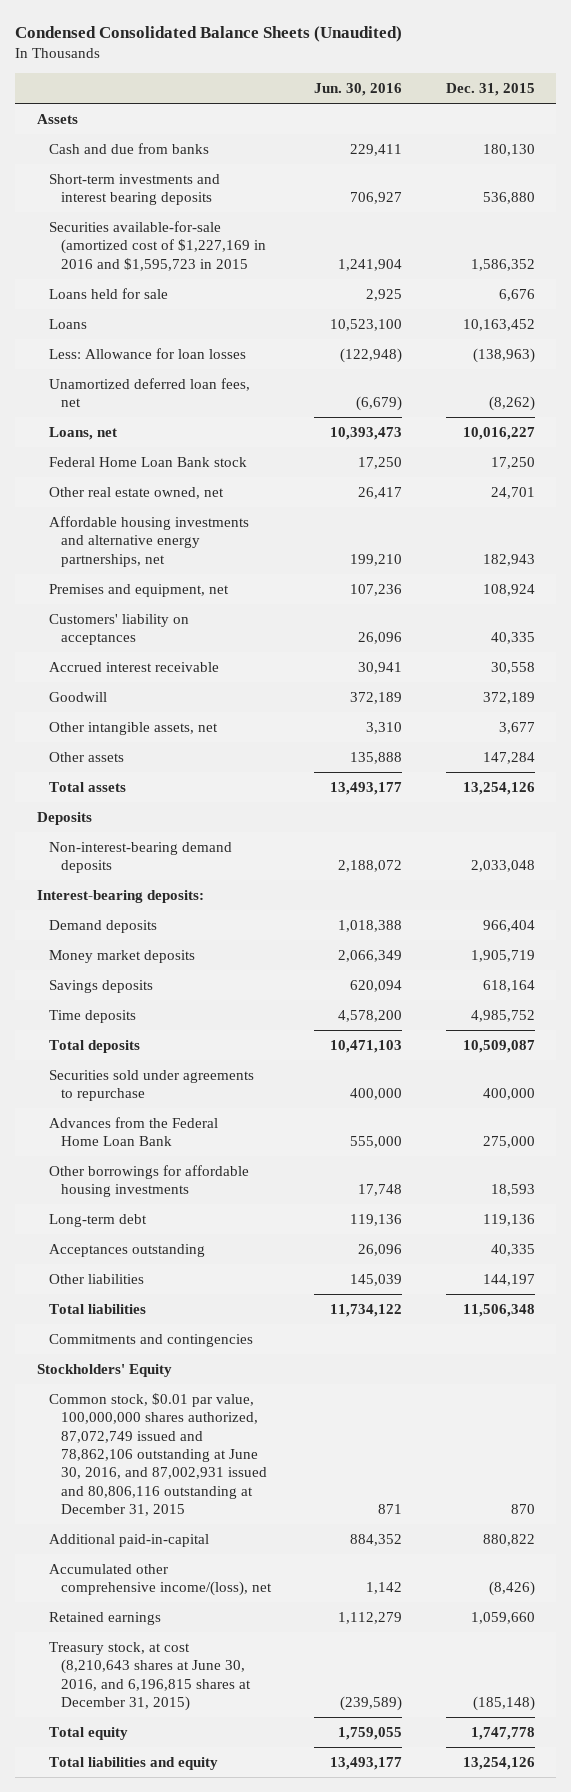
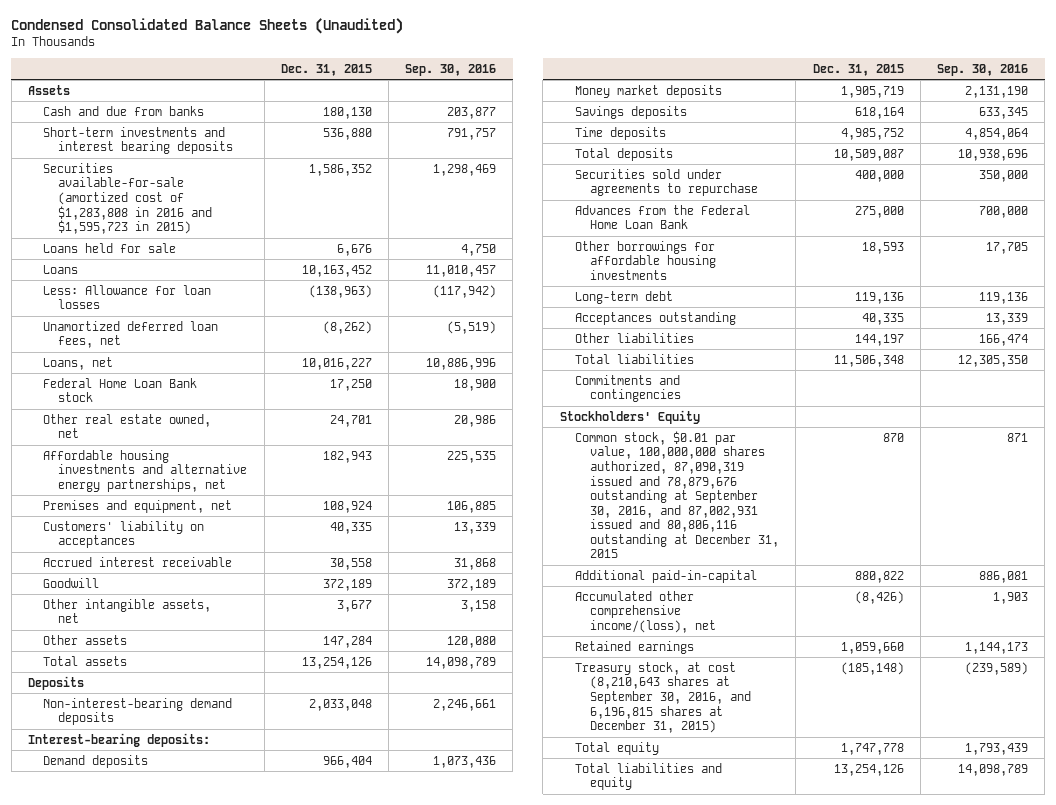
[314,83,403,97] Jun. 30, 2016 -> none
none -> [405,64,497,77] Sep. 30, 2016
[48,220,266,271] Securities available-for-sale (amortized cost of $1,227,169 in 2016 and $1,595,723 in 2015 -> [43,162,213,235] Securities available-for-sale (amortized cost of $1,283,808 in 2016 and $1,595,723 in 2015)
[48,1392,267,1517] Common stock, $0.01 par value, 100,000,000 shares authorized, 87,072,749 issued and 78,862,106 outstanding at June 30, 2016, and 87,002,931 issued and 80,806,116 outstanding at December 31, 2015 -> [574,430,780,559] Common stock, $0.01 par value, 100,000,000 shares authorized, 87,090,319 issued and 78,879,676 outstanding at September 30, 2016, and 87,002,931 issued and 80,806,116 outstanding at December 31, 2015
[48,1641,251,1712] Treasury stock, at cost (8,210,643 shares at June 30, 2016, and 6,196,815 shares at December 31, 2015) -> [574,661,752,734] Treasury stock, at cost (8,210,643 shares at September 30, 2016, and 6,196,815 shares at December 31, 2015)

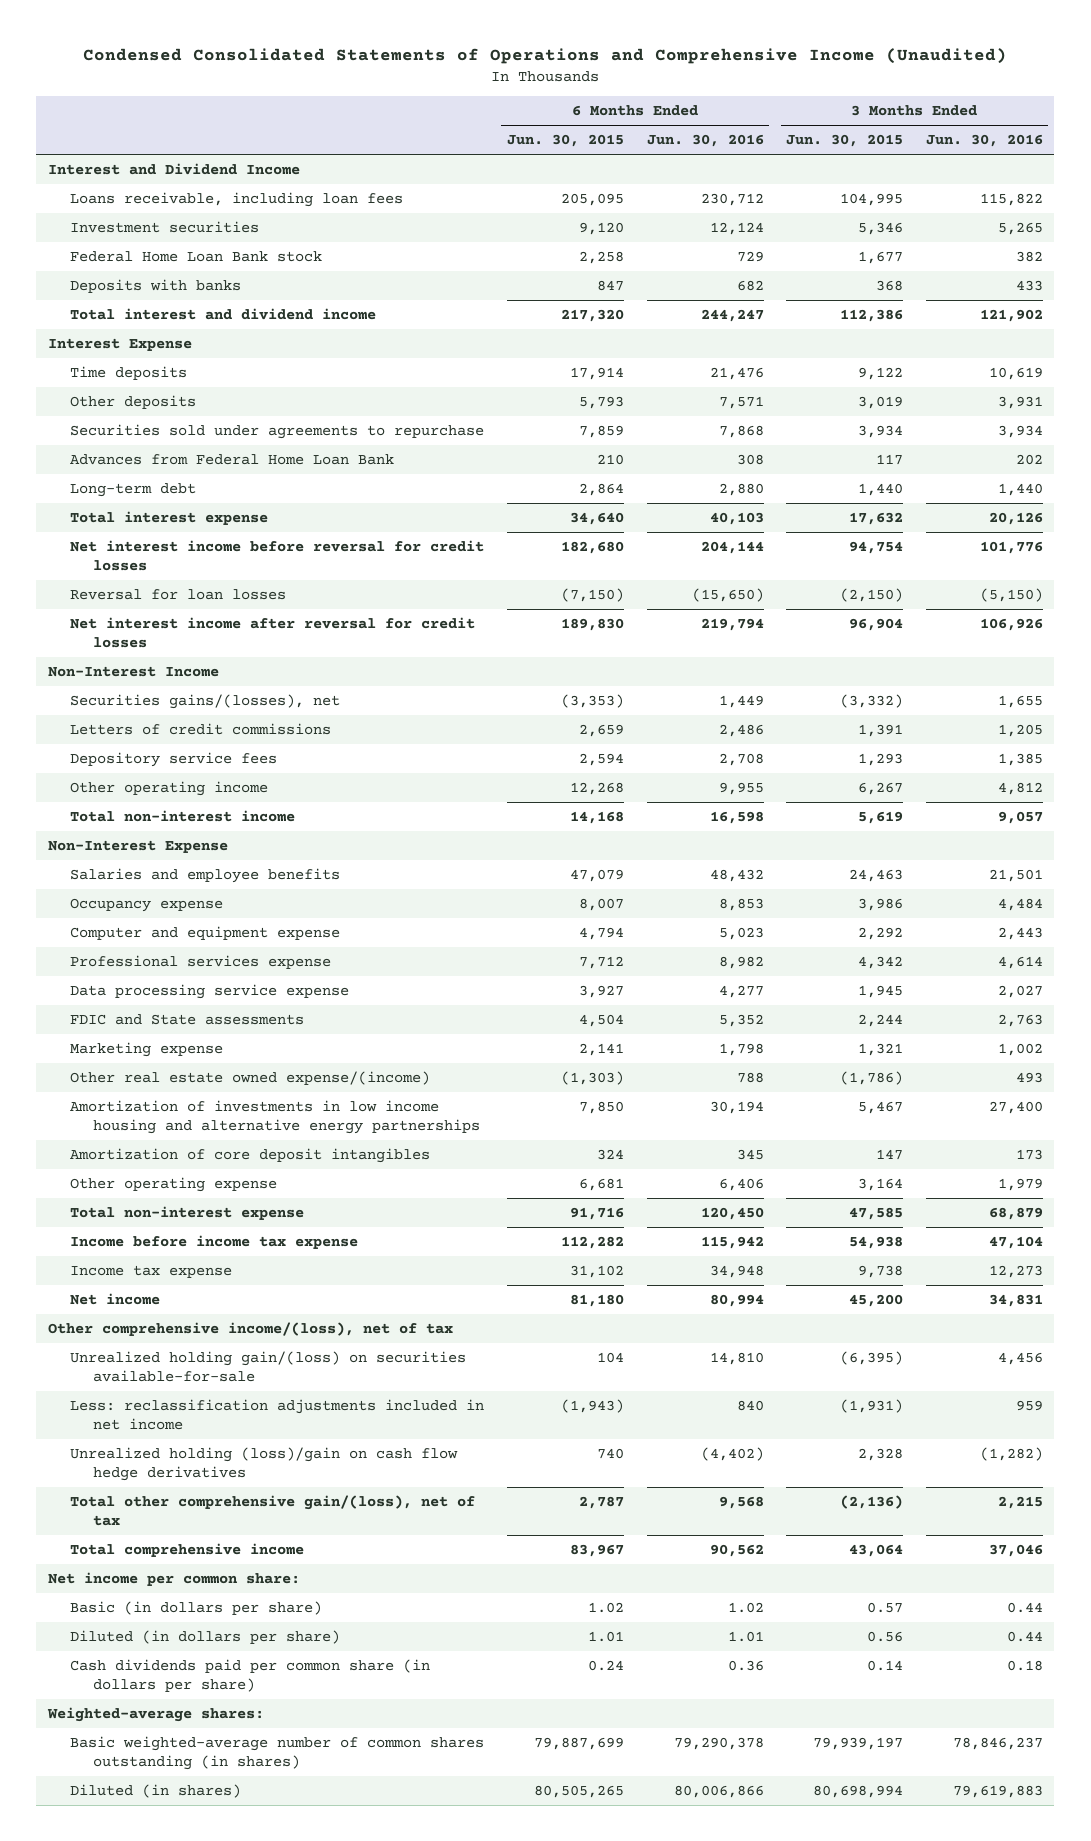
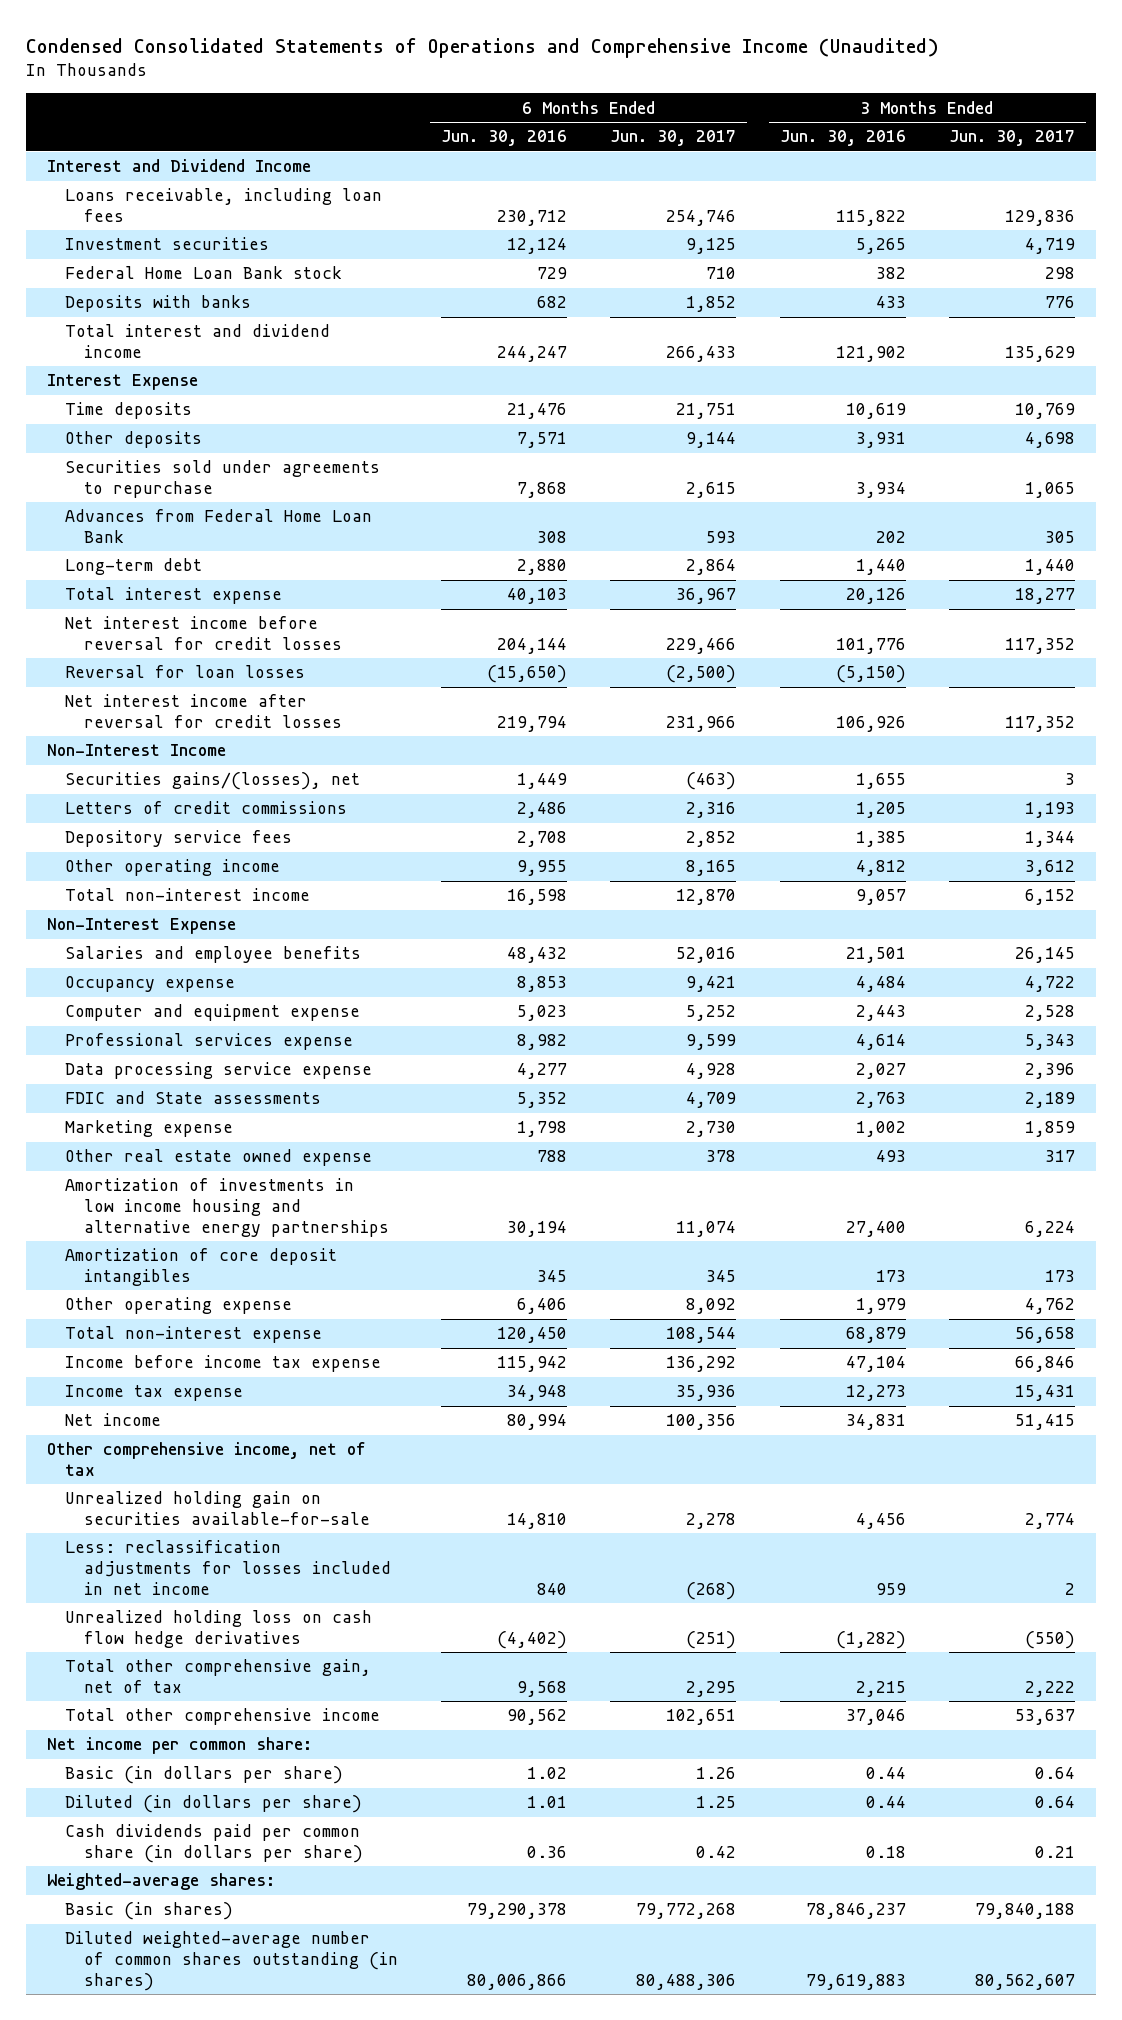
[507,134,625,148] Jun. 30, 2015 -> none
[786,134,904,148] Jun. 30, 2015 -> none
none -> [610,130,737,147] Jun. 30, 2017
none -> [948,130,1075,147] Jun. 30, 2017
[70,1070,431,1085] Other real estate owned expense/(income) -> [65,1149,373,1167] Other real estate owned expense
[47,1321,453,1336] Other comprehensive income/(loss), net of tax -> [47,1442,367,1477] Other comprehensive income, net of tax
[70,1350,467,1382] Unrealized holding gain/(loss) on securities available-for-sale -> [65,1491,370,1526] Unrealized holding gain on securities available-for-sale
[70,1398,485,1430] Less: reclassification adjustments included in net income -> [65,1540,391,1595] Less: reclassification adjustments for losses included in net income
[70,1446,459,1481] Unrealized holding (loss)/gain on cash flow hedge derivatives -> [65,1610,373,1649] Unrealized holding loss on cash flow hedge derivatives
[70,1494,476,1526] Total other comprehensive gain/(loss), net of tax -> [65,1659,372,1694] Total other comprehensive gain, net of tax
[70,1542,305,1557] Total comprehensive income -> [65,1708,381,1726] Total other comprehensive income
[70,1735,485,1770] Basic weighted-average number of common shares outstanding (in shares) -> [65,1902,234,1921] Basic (in shares)
[70,1783,242,1798] Diluted (in shares) -> [65,1931,398,1991] Diluted weighted-average number of common shares outstanding (in shares)

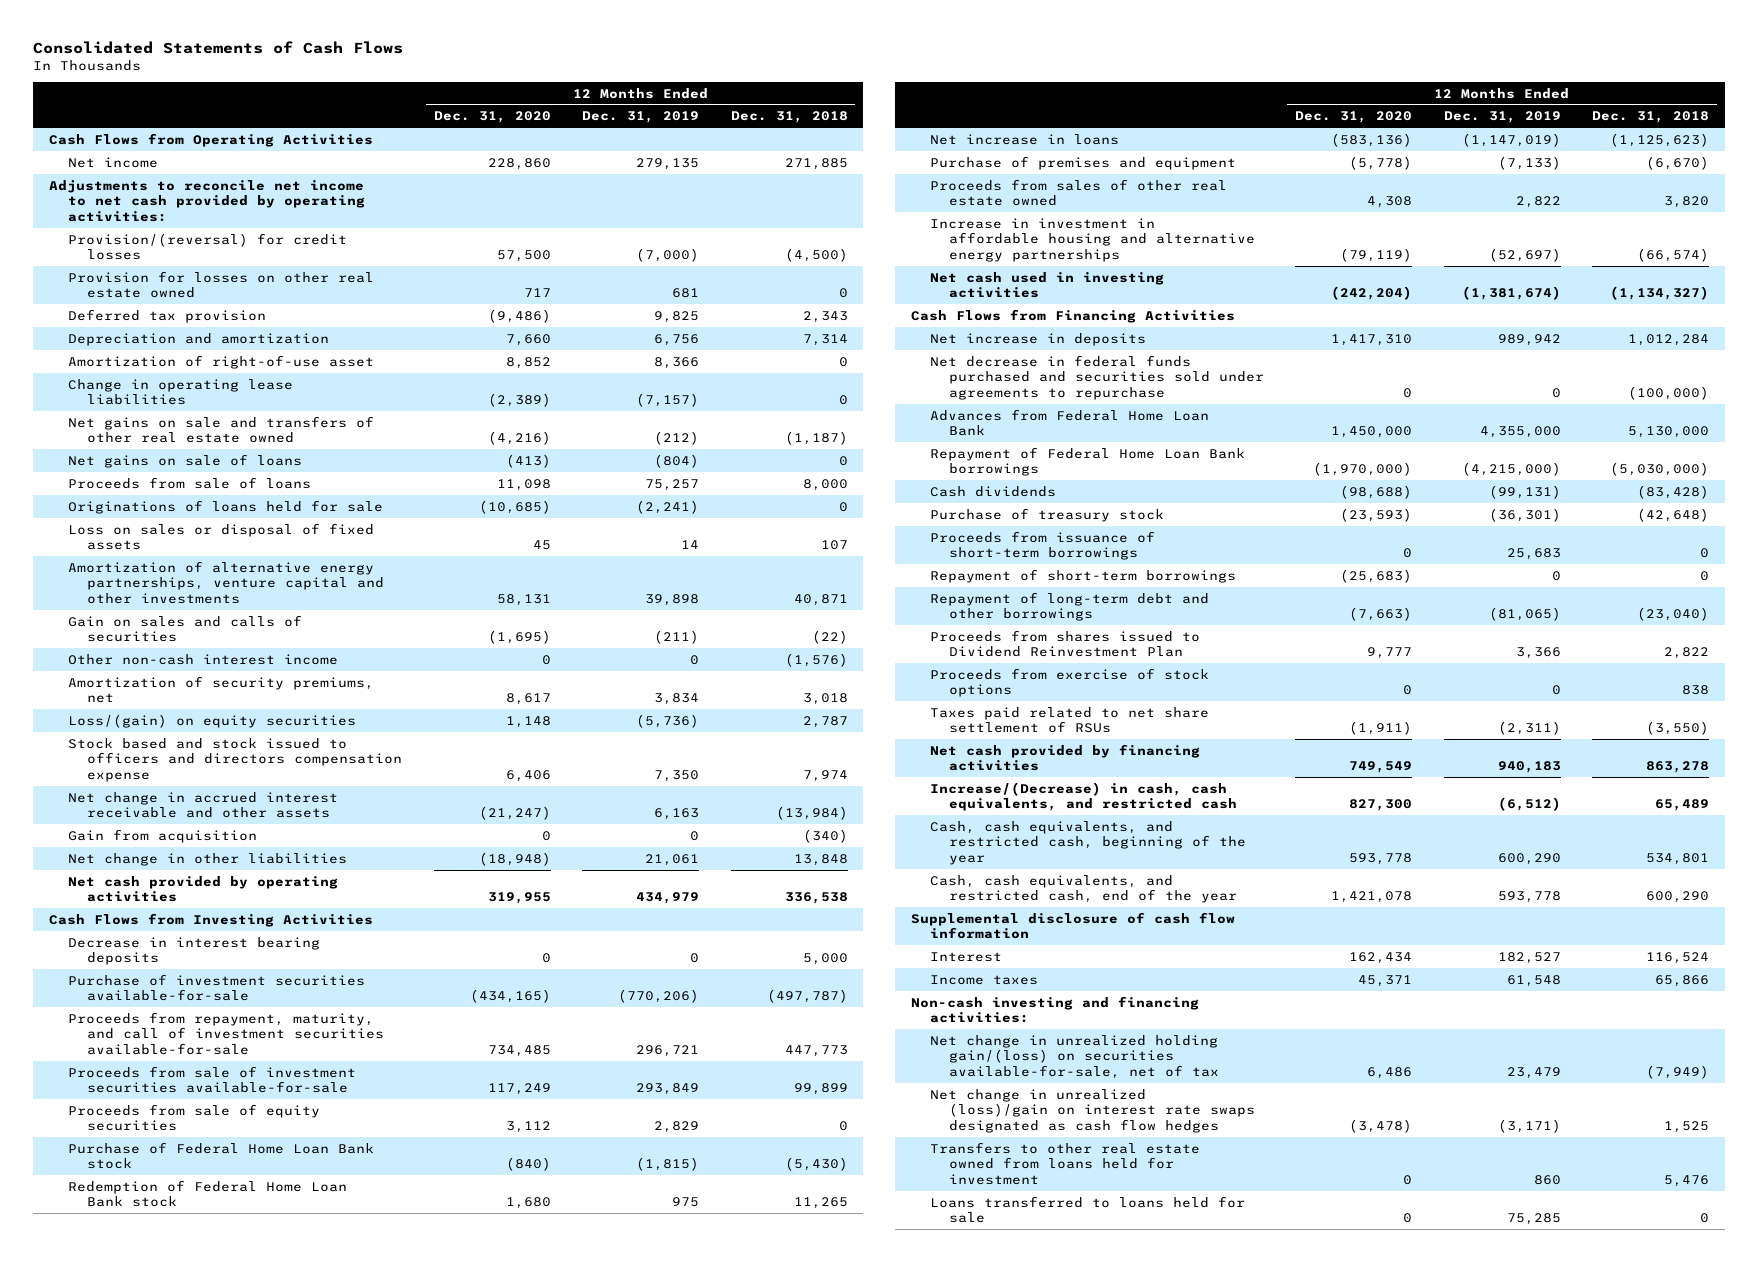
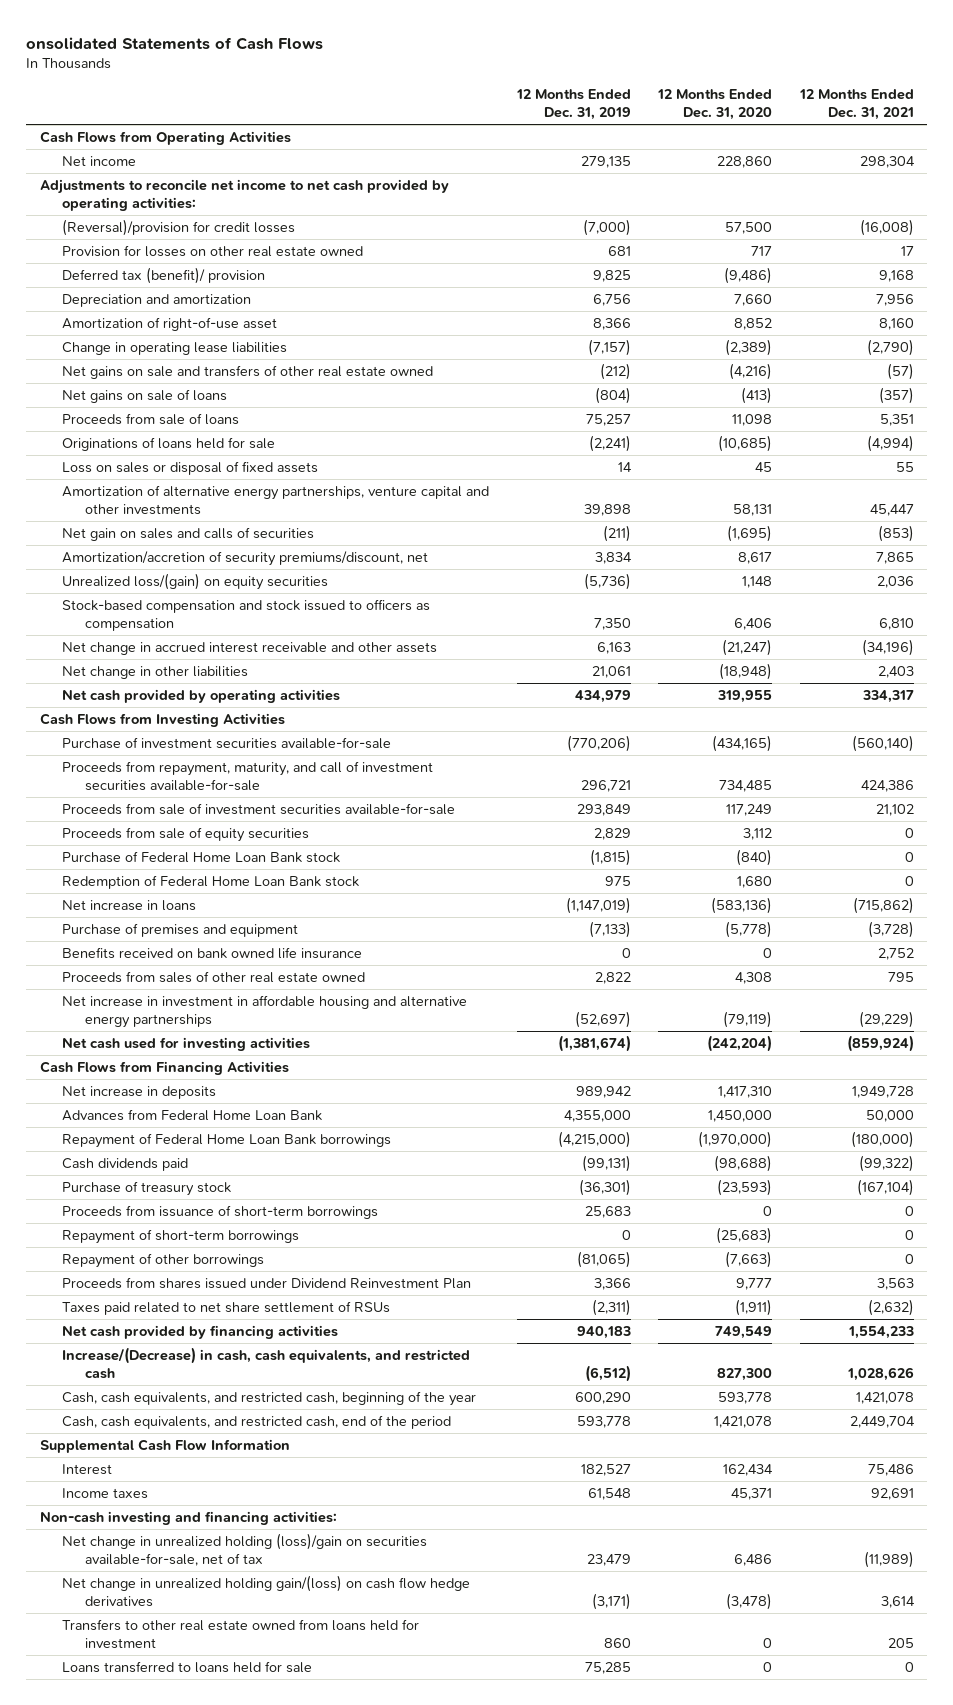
[33,40,404,54] Consolidated Statements of Cash Flows -> [25,36,323,50] onsolidated Statements of Cash Flows
[730,111,848,124] Dec. 31, 2018 -> none
none -> [798,89,914,121] 12 Months Ended Dec. 31, 2021
[68,232,348,261] Provision/(reversal) for credit losses -> [62,218,296,236] (Reversal)/provision for credit losses
[68,308,267,323] Deferred tax provision -> [62,266,266,284] Deferred tax (benefit)/ provision
[68,653,339,665] Other non-cash interest income -> none
[68,614,303,643] Gain on sales and calls of securities -> [62,526,315,541] Net gain on sales and calls of securities
[68,675,375,704] Amortization of security premiums, net -> [62,550,429,566] Amortization/accretion of security premiums/discount, net
[68,713,357,728] Loss/(gain) on equity securities -> [62,572,329,590] Unrealized loss/(gain) on equity securities
[68,737,403,782] Stock based and stock issued to officers and directors compensation expense -> [62,598,431,631] Stock-based compensation and stock issued to officers as compensation
[68,828,258,843] Gain from acquisition -> none
[68,936,321,966] Decrease in interest bearing deposits -> none
none -> [62,946,363,959] Benefits received on bank owned life insurance
[929,217,1255,262] Increase in investment in affordable housing and alternative energy partnerships -> [62,994,468,1028] Net increase in investment in affordable housing and alternative energy partnerships
[929,271,1164,299] Net cash used in investing activities -> [62,1036,311,1051] Net cash used for investing activities
[929,354,1264,400] Net decrease in federal funds purchased and securities sold under agreements to repurchase -> none
[929,485,1056,497] Cash dividends -> [62,1157,189,1171] Cash dividends paid
[929,667,1209,698] Proceeds from exercise of stock options -> none
[929,591,1209,622] Repayment of long-term debt and other borrowings -> [62,1252,265,1268] Repayment of other borrowings
[929,629,1200,658] Proceeds from shares issued to Dividend Reinvestment Plan -> [62,1276,472,1289] Proceeds from shares issued under Dividend Reinvestment Plan
[929,874,1237,904] Cash, cash equivalents, and restricted cash, end of the year -> [62,1414,452,1429] Cash, cash equivalents, and restricted cash, end of the period
[910,911,1235,940] Supplemental disclosure of cash flow information -> [39,1438,290,1453] Supplemental Cash Flow Information
[929,1034,1219,1079] Net change in unrealized holding gain/(loss) on securities available-for-sale, net of tax -> [62,1532,428,1566] Net change in unrealized holding (loss)/gain on securities available-for-sale, net of tax
[929,1088,1255,1133] Net change in unrealized (loss)/gain on interest rate swaps designated as cash flow hedges -> [62,1574,471,1607] Net change in unrealized holding gain/(loss) on cash flow hedge derivatives

